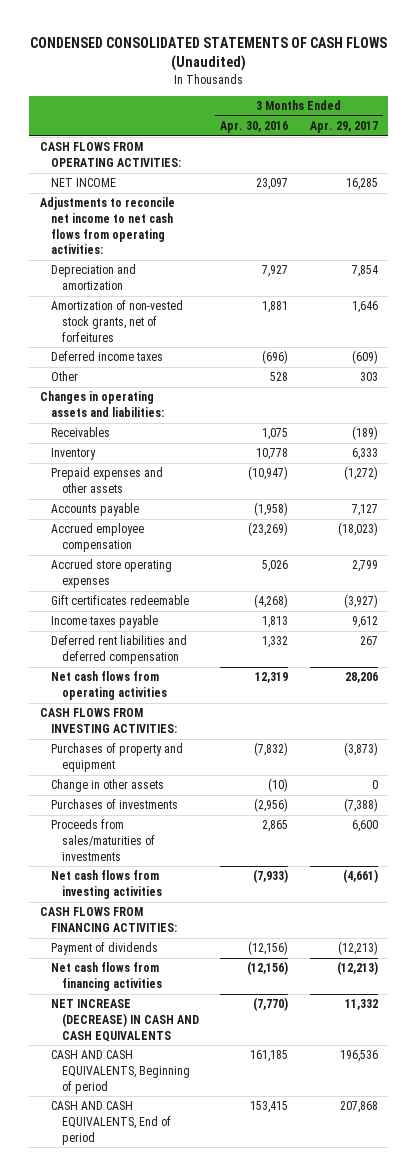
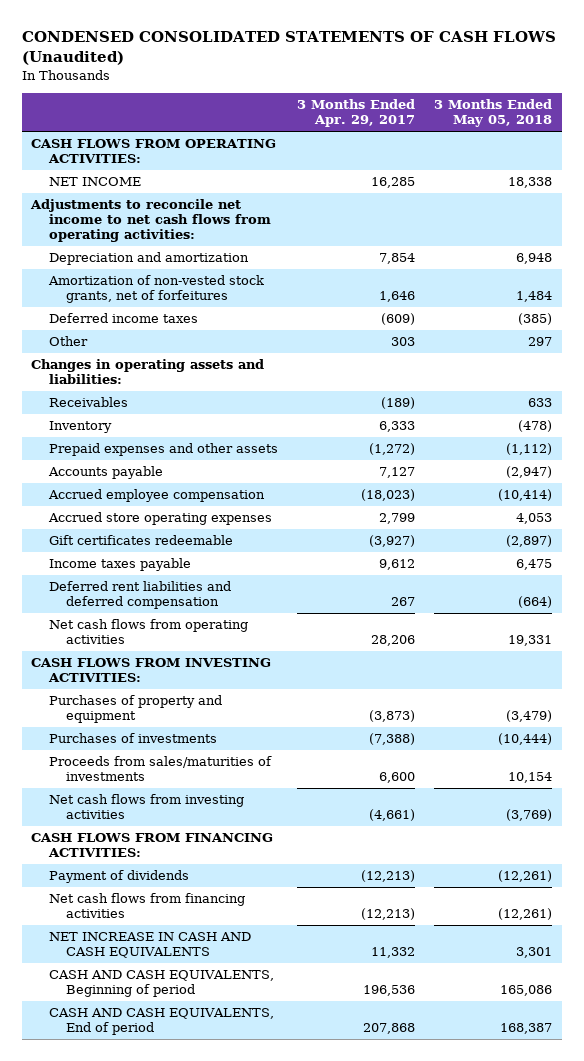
[220,120,289,133] Apr. 30, 2016 -> none
none -> [434,99,553,128] 3 Months Ended May 05, 2018
[51,779,165,793] Change in other assets -> none
[51,999,200,1042] NET INCREASE (DECREASE) IN CASH AND CASH EQUIVALENTS -> [48,932,251,959] NET INCREASE IN CASH AND CASH EQUIVALENTS

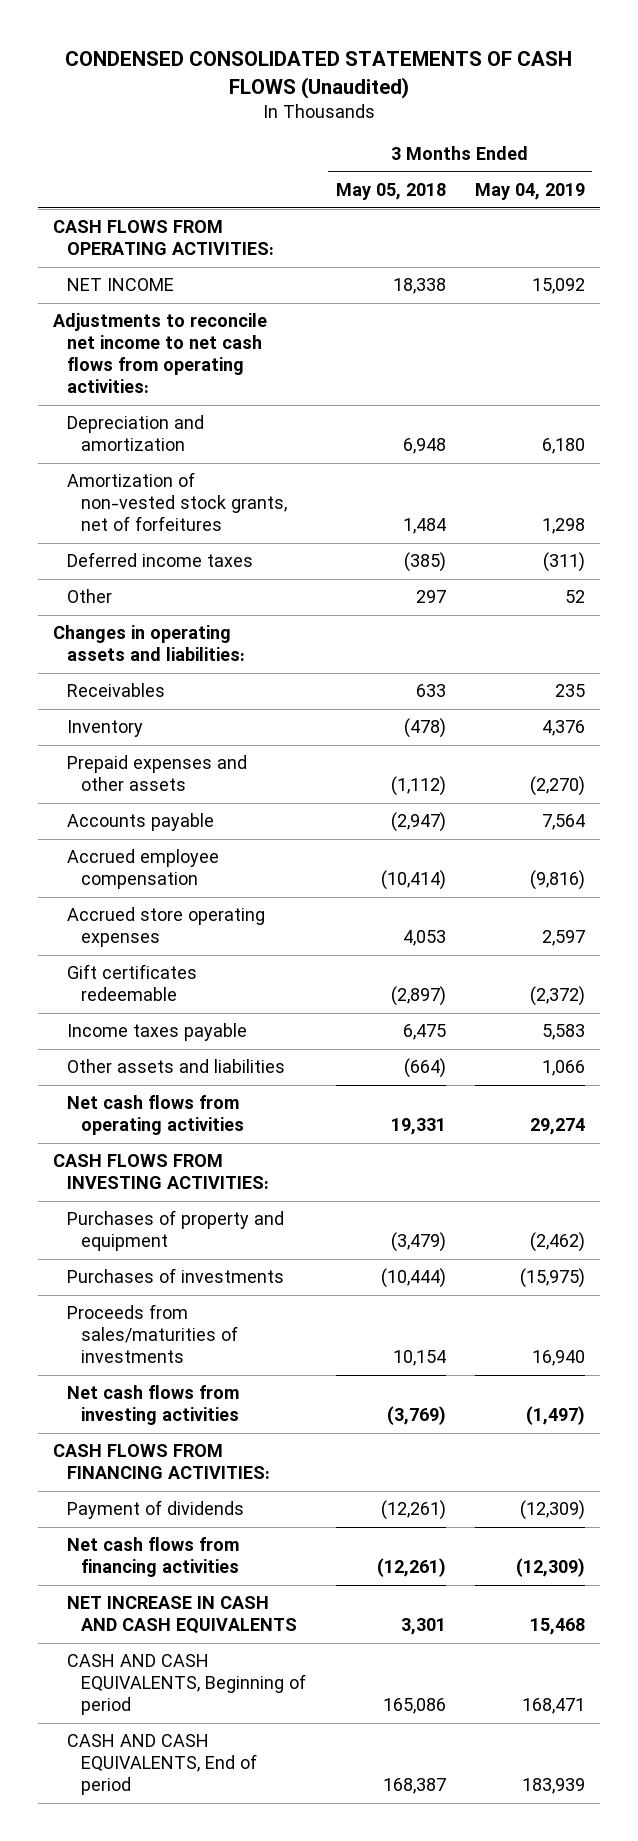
[296,99,415,128] 3 Months Ended Apr. 29, 2017 -> none
none -> [475,183,586,201] May 04, 2019
[48,581,231,610] Deferred rent liabilities and deferred compensation -> [67,1059,286,1074] Other assets and liabilities

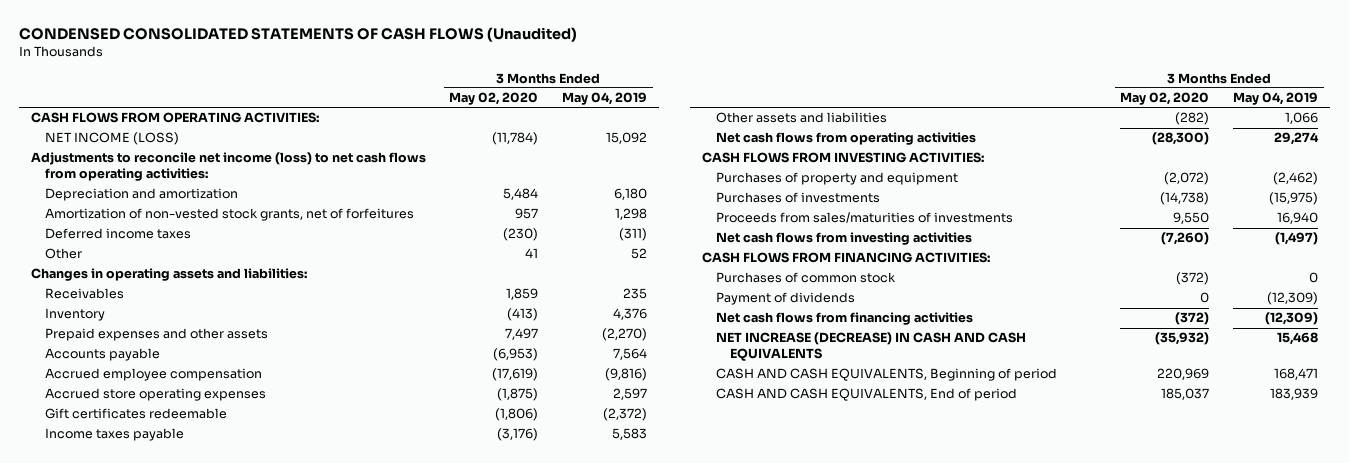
[335,183,446,201] May 05, 2018 -> none
none -> [449,92,539,106] May 02, 2020
[67,278,175,292] NET INCOME -> [44,132,179,146] NET INCOME (LOSS)
[52,313,267,394] Adjustments to reconcile net income to net cash flows from operating activities: -> [30,152,426,182] Adjustments to reconcile net income (loss) to net cash flows from operating activities:
none -> [716,272,897,284] Purchases of common stock
[67,1596,298,1635] NET INCREASE IN CASH AND CASH EQUIVALENTS -> [716,332,1027,362] NET INCREASE (DECREASE) IN CASH AND CASH EQUIVALENTS

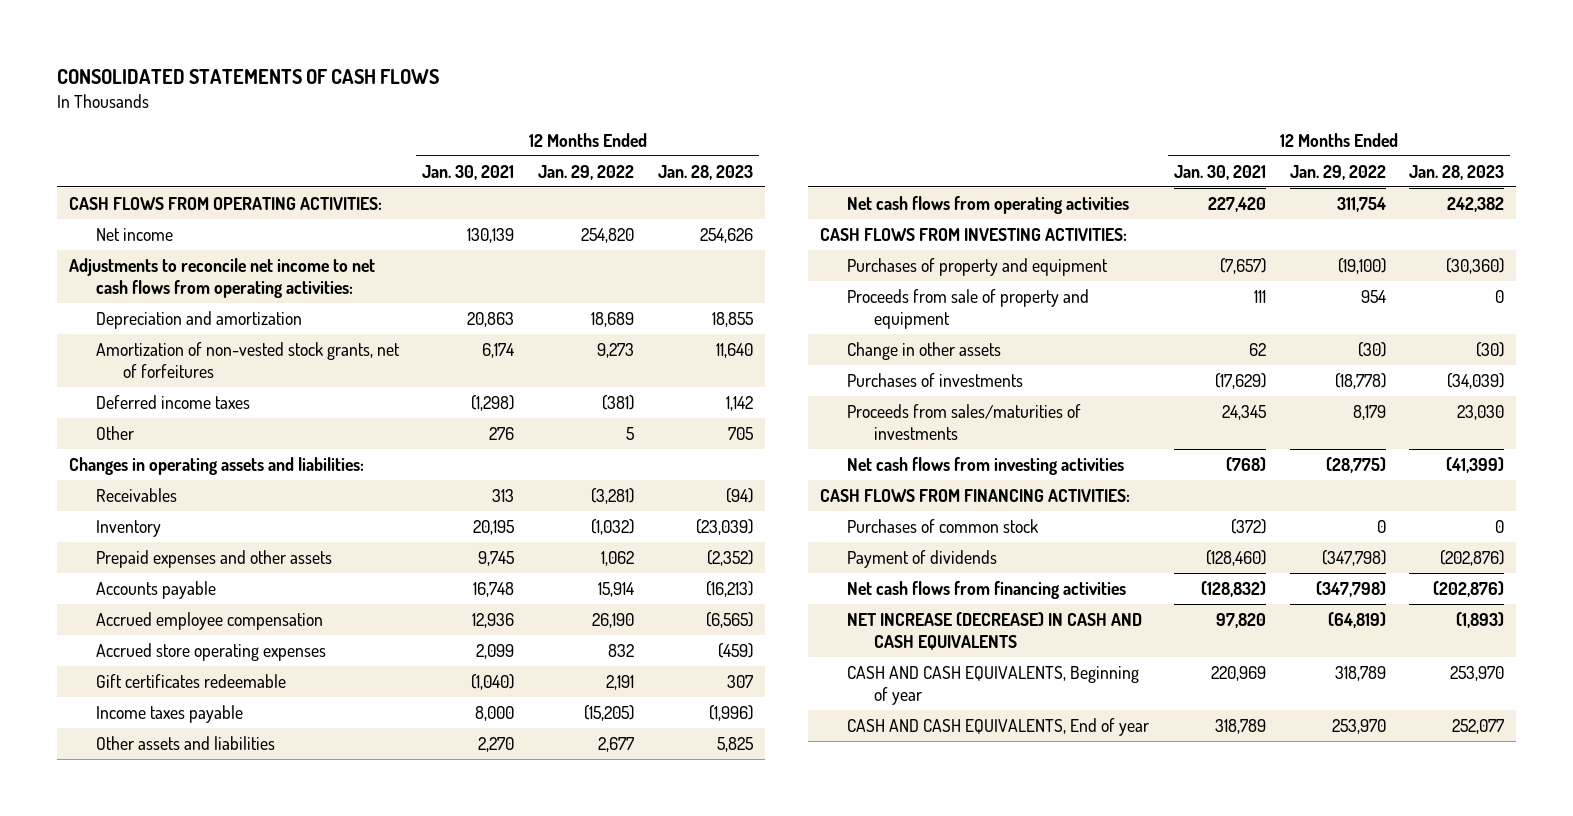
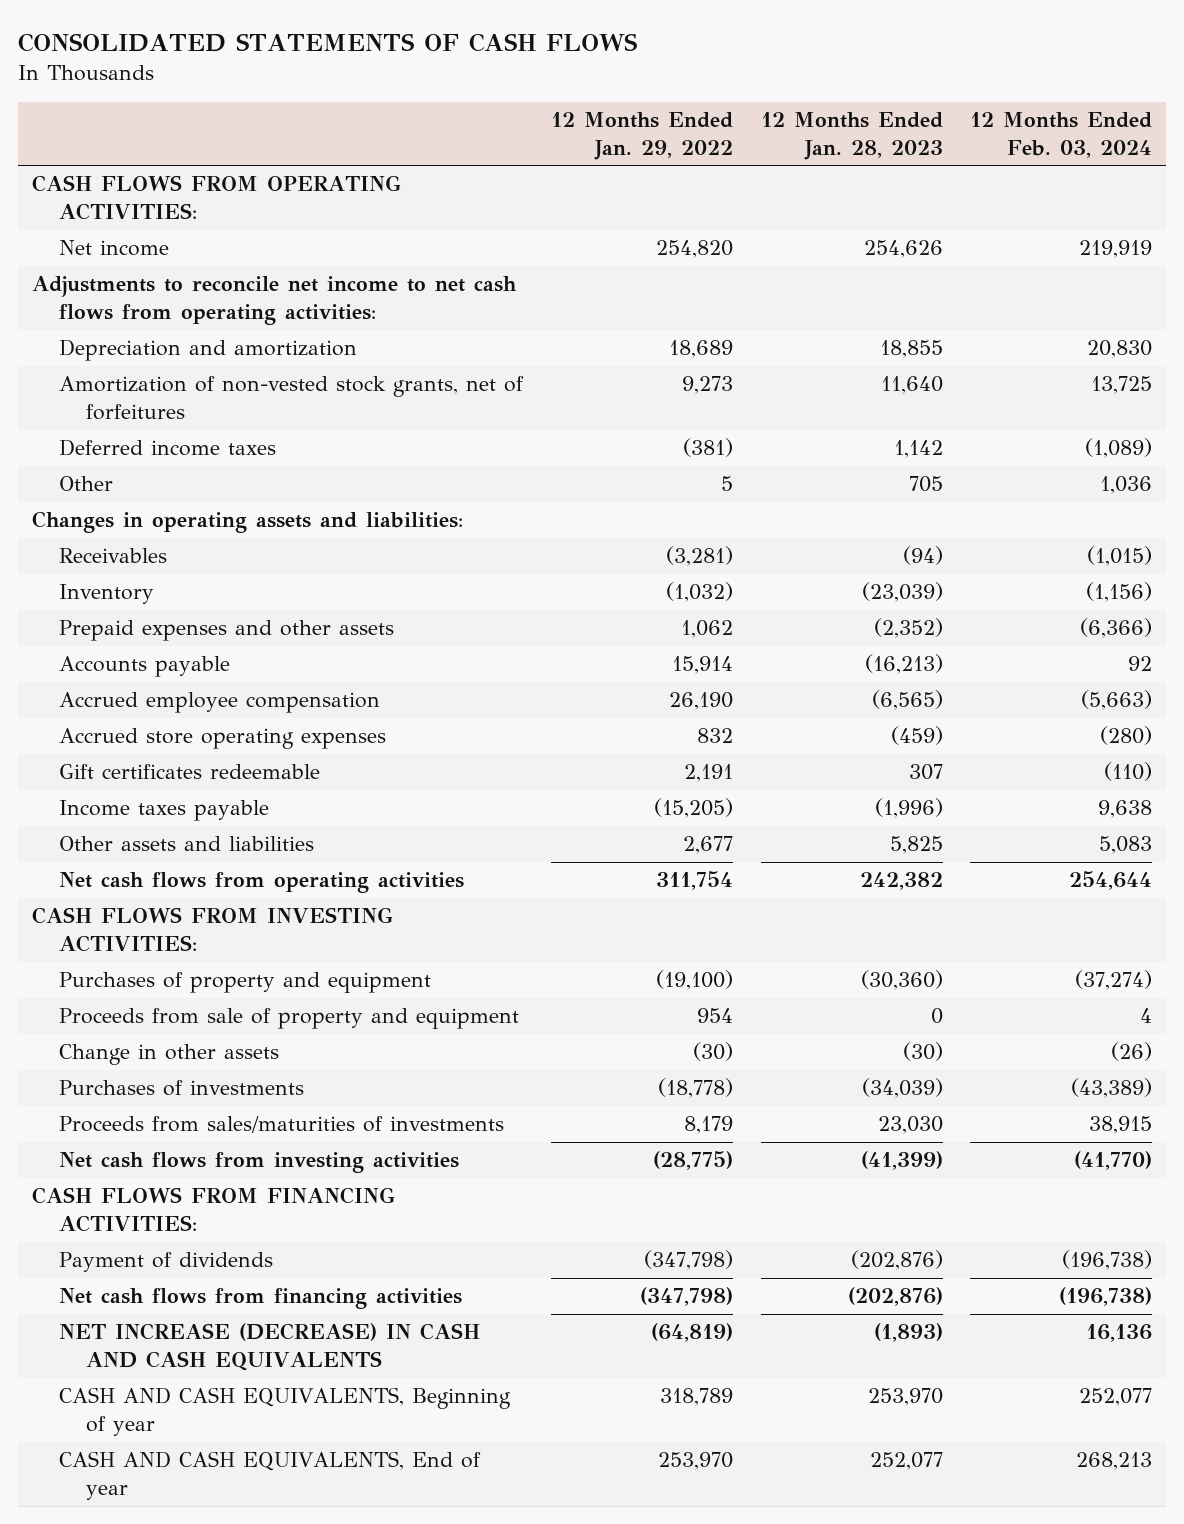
[422,164,515,180] Jan. 30, 2021 -> none
none -> [970,112,1153,158] 12 Months Ended Feb. 03, 2024
[847,518,1039,533] Purchases of common stock -> none

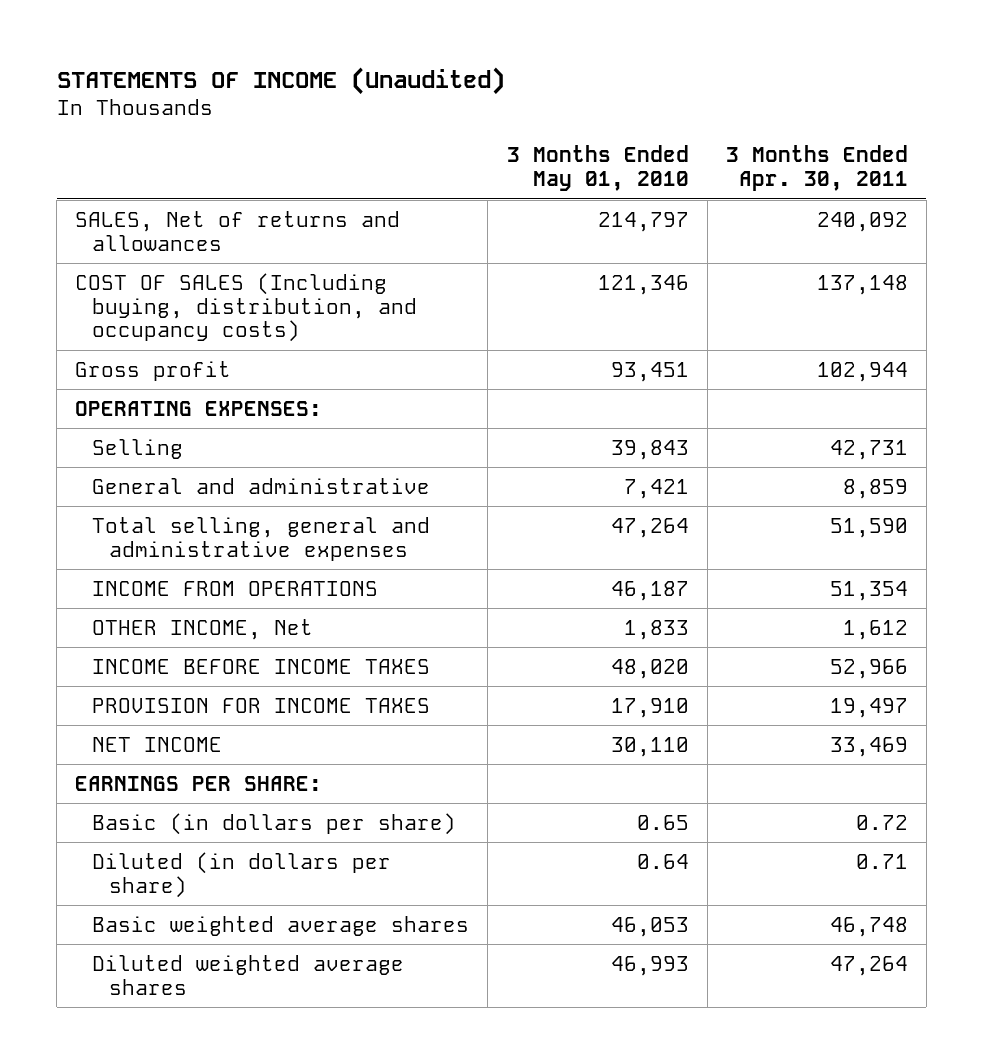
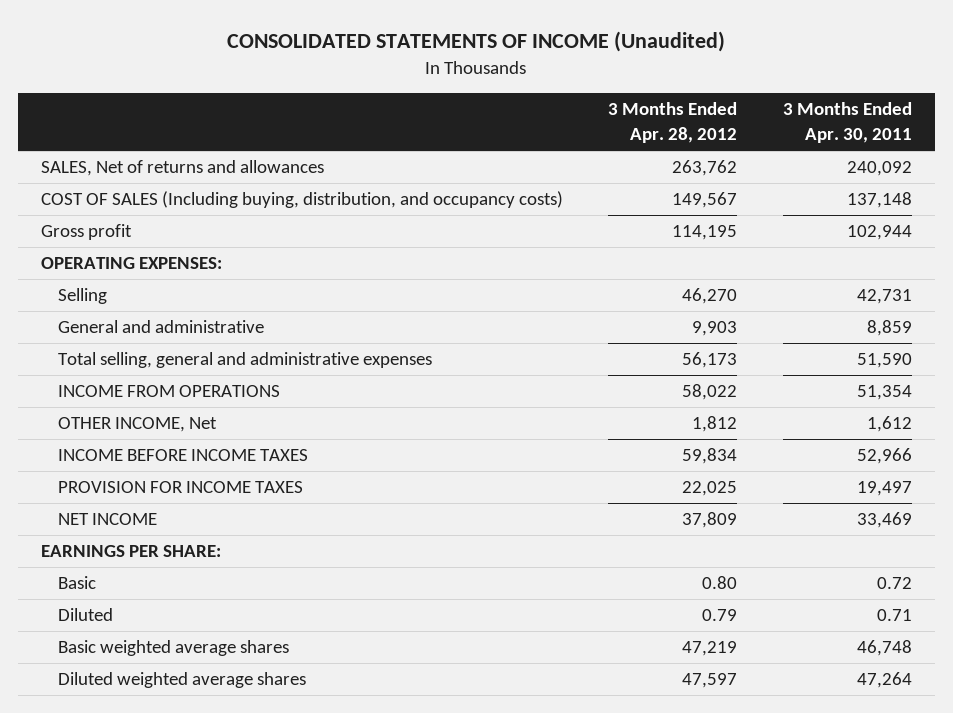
[56,66,505,95] STATEMENTS OF INCOME (Unaudited) -> [227,30,726,52] CONSOLIDATED STATEMENTS OF INCOME (Unaudited)
[506,145,689,192] 3 Months Ended May 01, 2010 -> none
none -> [608,102,738,144] 3 Months Ended Apr. 28, 2012
[92,812,457,835] Basic (in dollars per share) -> [58,576,97,590] Basic
[92,851,392,898] Diluted (in dollars per share) -> [58,608,114,622] Diluted

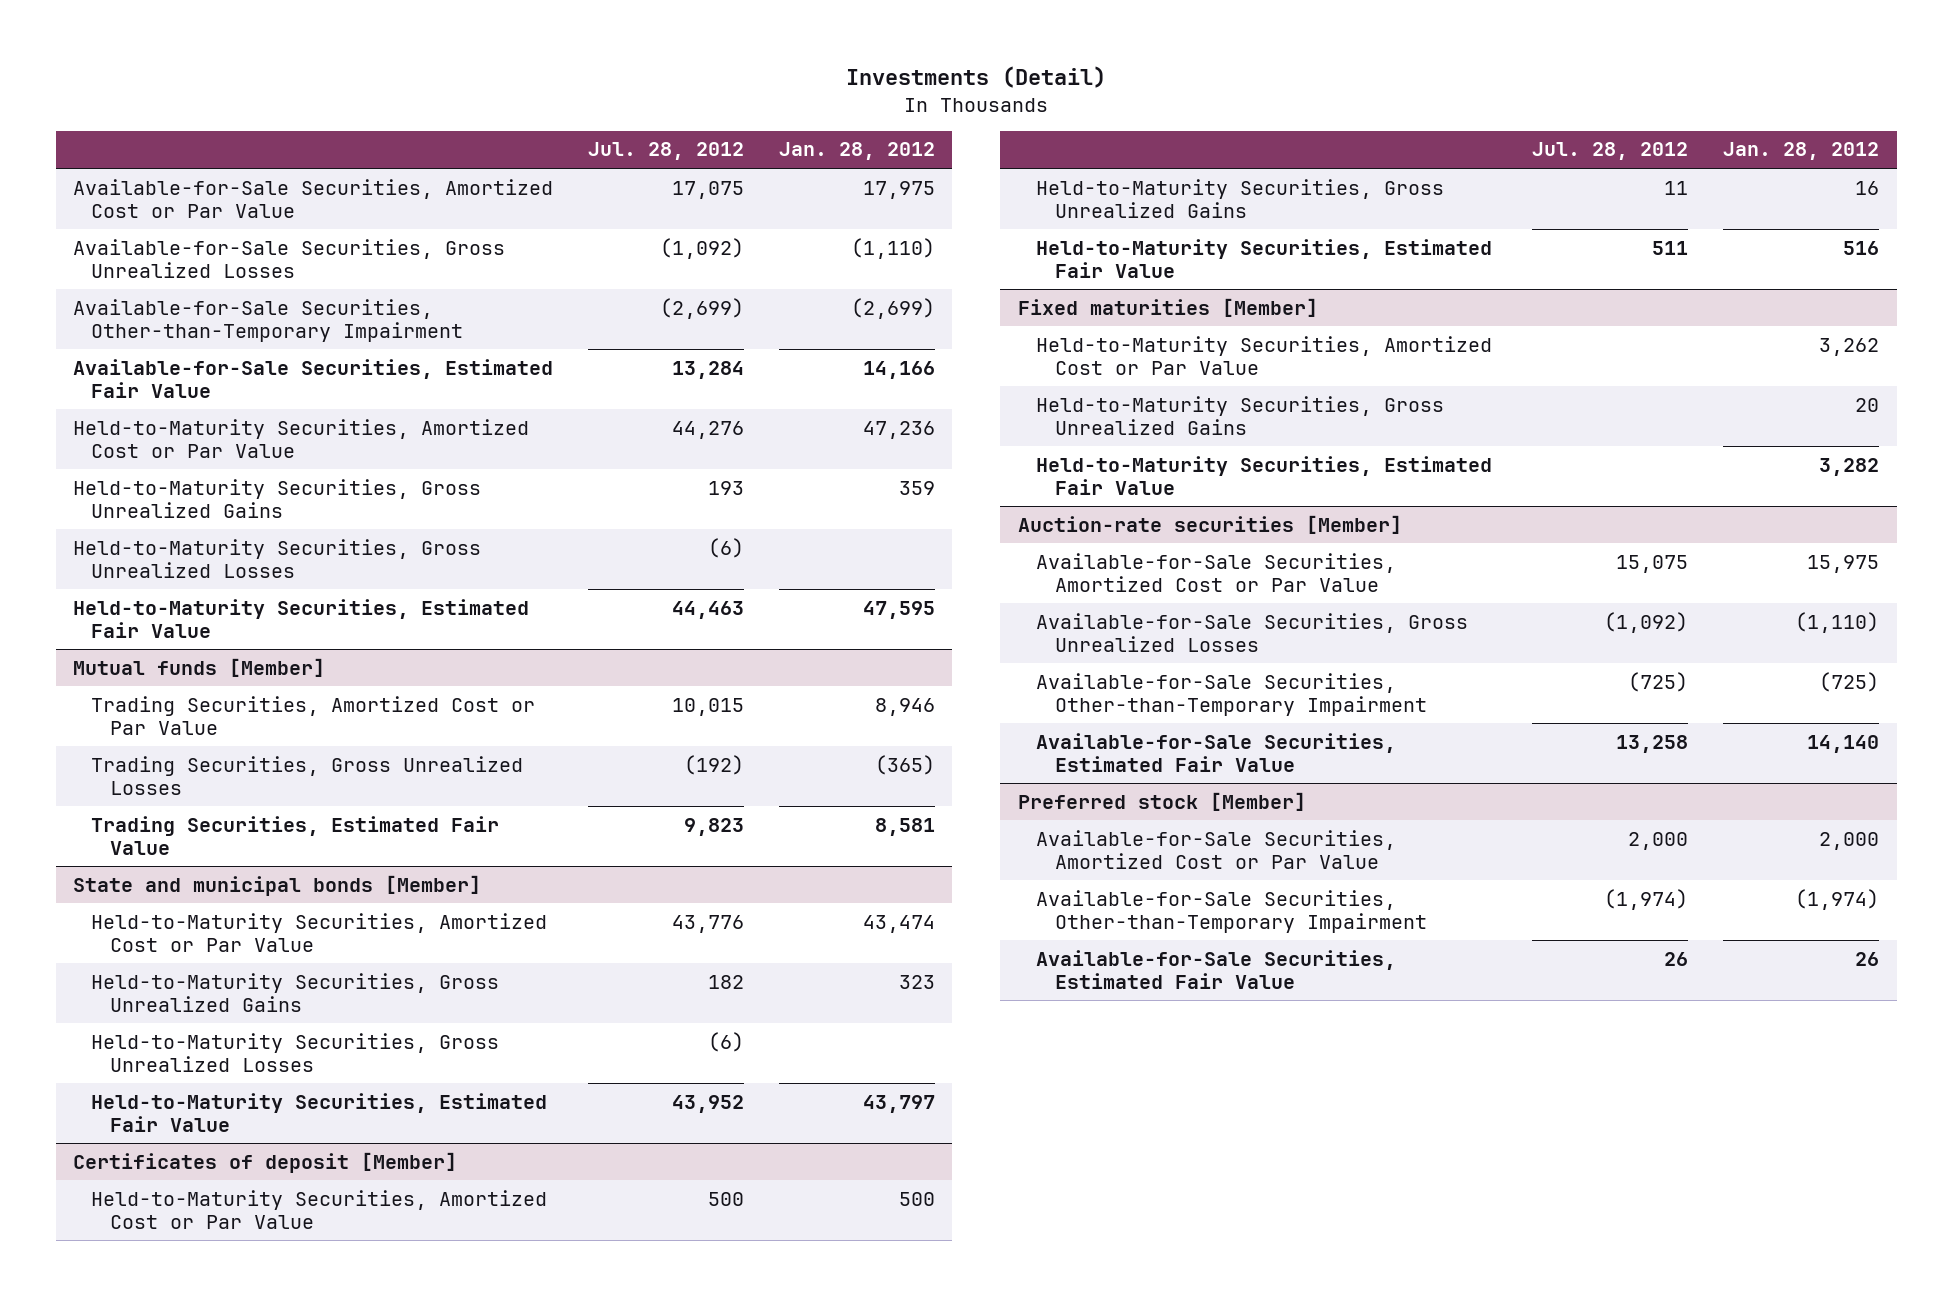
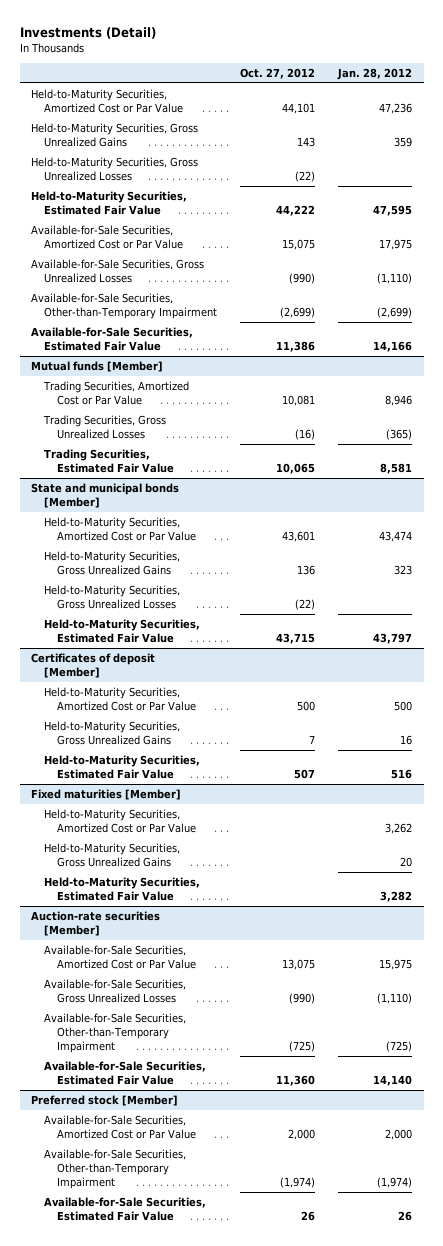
[587,142,744,161] Jul. 28, 2012 -> none
none -> [240,67,316,79] Oct. 27, 2012
[72,178,553,218] Available-for-Sale Securities, Amortized Cost or Par Value -> [31,224,184,249] Available-for-Sale Securities, Amortized Cost or Par Value
[72,238,505,278] Available-for-Sale Securities, Gross Unrealized Losses -> [31,258,205,283] Available-for-Sale Securities, Gross Unrealized Losses
[72,298,464,342] Available-for-Sale Securities, Other-than-Temporary Impairment -> [31,292,218,319] Available-for-Sale Securities, Other-than-Temporary Impairment
[72,358,553,398] Available-for-Sale Securities, Estimated Fair Value -> [31,326,194,351] Available-for-Sale Securities, Estimated Fair Value

